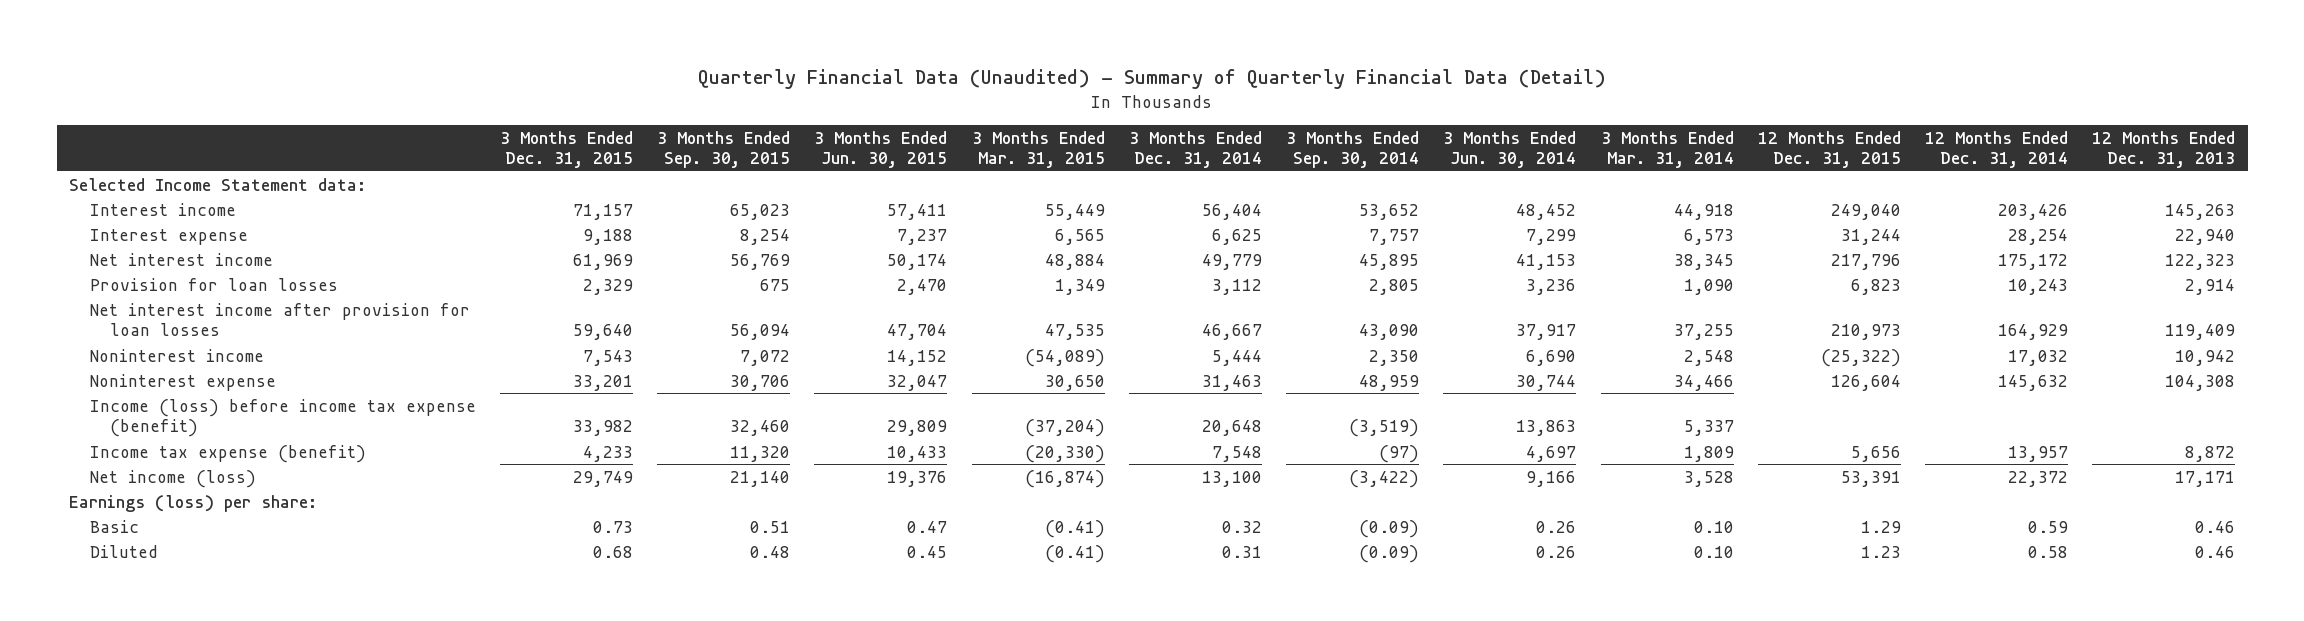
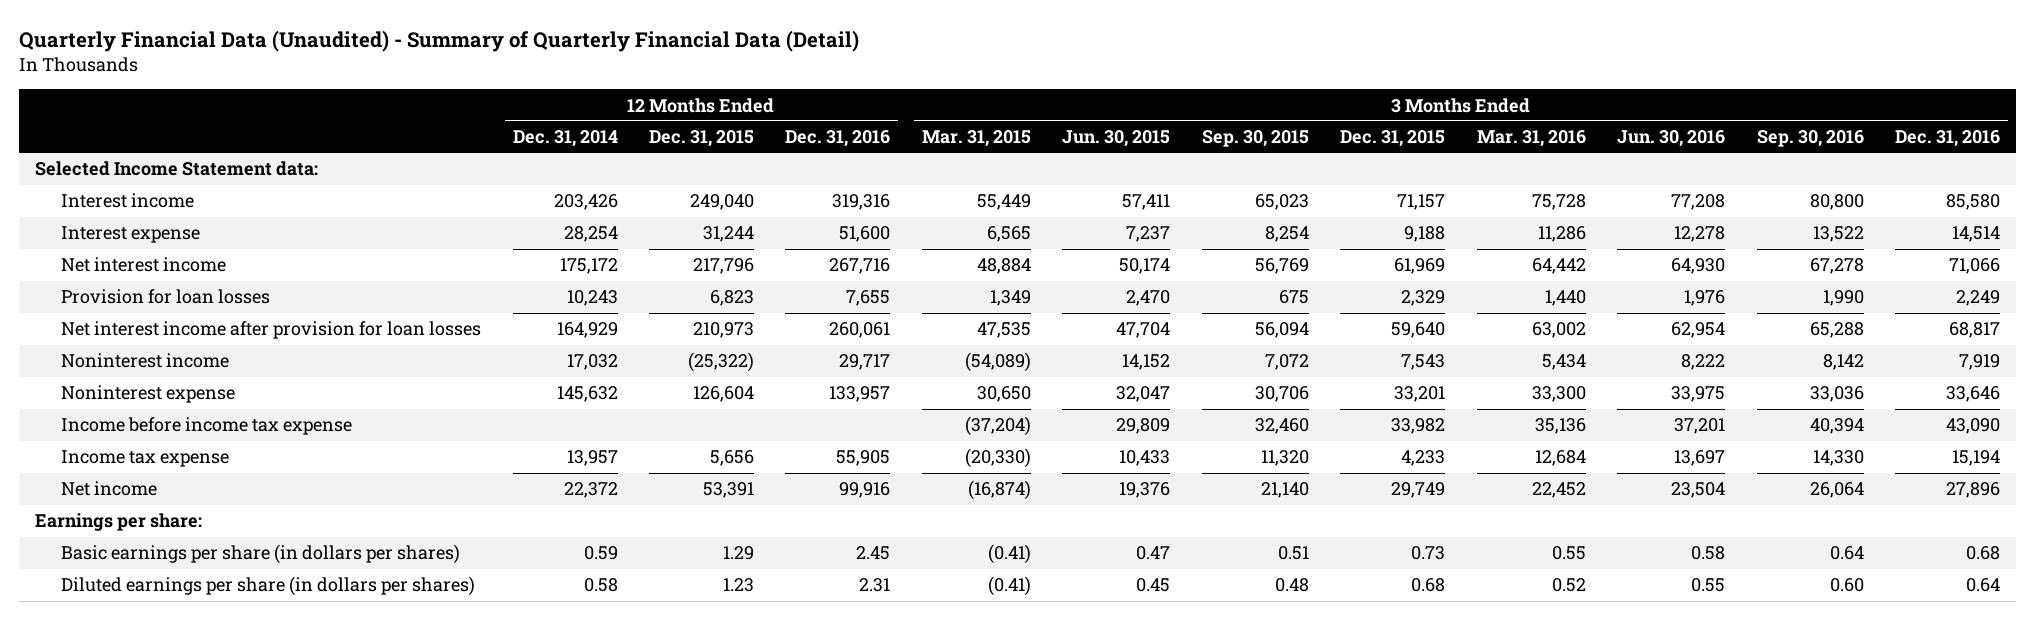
[1128,130,1262,169] 3 Months Ended Dec. 31, 2014 -> none
[1286,130,1420,169] 3 Months Ended Sep. 30, 2014 -> none
[1443,130,1577,169] 3 Months Ended Jun. 30, 2014 -> none
[1600,130,1734,169] 3 Months Ended Mar. 31, 2014 -> none
[2092,130,2236,169] 12 Months Ended Dec. 31, 2013 -> none
none -> [785,130,891,148] Dec. 31, 2016
none -> [1476,130,1586,148] Mar. 31, 2016
none -> [1617,130,1726,148] Jun. 30, 2016
none -> [1756,130,1864,148] Sep. 30, 2016
none -> [1895,130,2001,148] Dec. 31, 2016
[89,398,476,438] Income (loss) before income tax expense (benefit) -> [61,417,353,436] Income before income tax expense
[89,444,366,463] Income tax expense (benefit) -> [61,450,230,468] Income tax expense
[89,469,256,488] Net income (loss) -> [61,481,158,497] Net income
[68,494,317,512] Earnings (loss) per share: -> [34,513,202,532] Earnings per share:
[89,519,139,533] Basic -> [61,544,461,565] Basic earnings per share (in dollars per shares)
[89,544,158,558] Diluted -> [61,576,476,597] Diluted earnings per share (in dollars per shares)

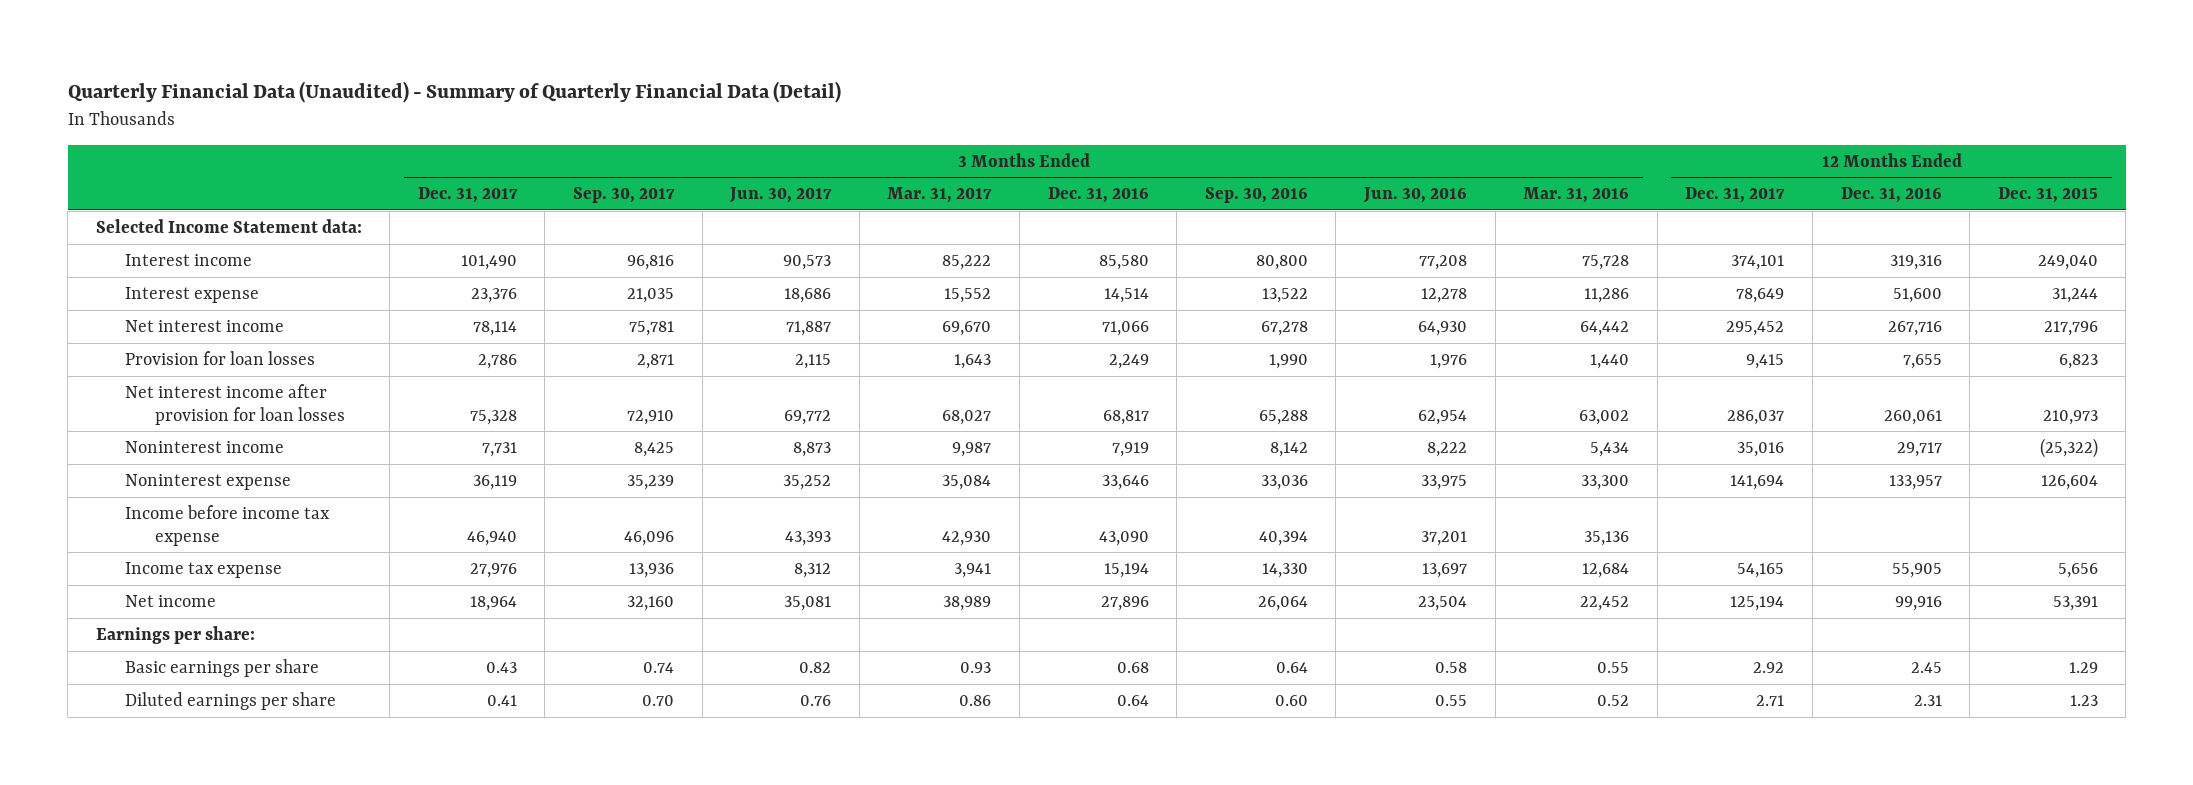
[512,130,618,148] Dec. 31, 2014 -> none
[921,130,1031,148] Mar. 31, 2015 -> none
[1062,130,1171,148] Jun. 30, 2015 -> none
[1201,130,1309,148] Sep. 30, 2015 -> none
[1340,130,1446,148] Dec. 31, 2015 -> none
none -> [417,187,518,204] Dec. 31, 2017
none -> [573,187,676,204] Sep. 30, 2017
none -> [729,187,833,204] Jun. 30, 2017
none -> [887,187,993,204] Mar. 31, 2017
none -> [1685,187,1786,204] Dec. 31, 2017
[61,544,461,565] Basic earnings per share (in dollars per shares) -> [125,658,320,677] Basic earnings per share
[61,576,476,597] Diluted earnings per share (in dollars per shares) -> [125,691,337,710] Diluted earnings per share

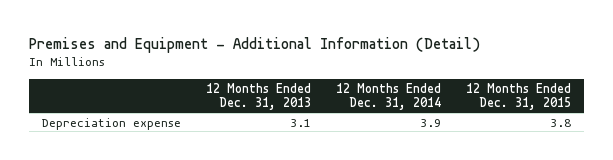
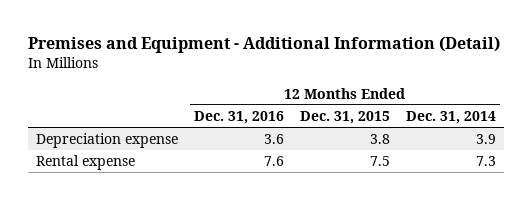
[206,82,312,111] 12 Months Ended Dec. 31, 2013 -> none
none -> [193,110,284,124] Dec. 31, 2016
none -> [35,155,135,171] Rental expense

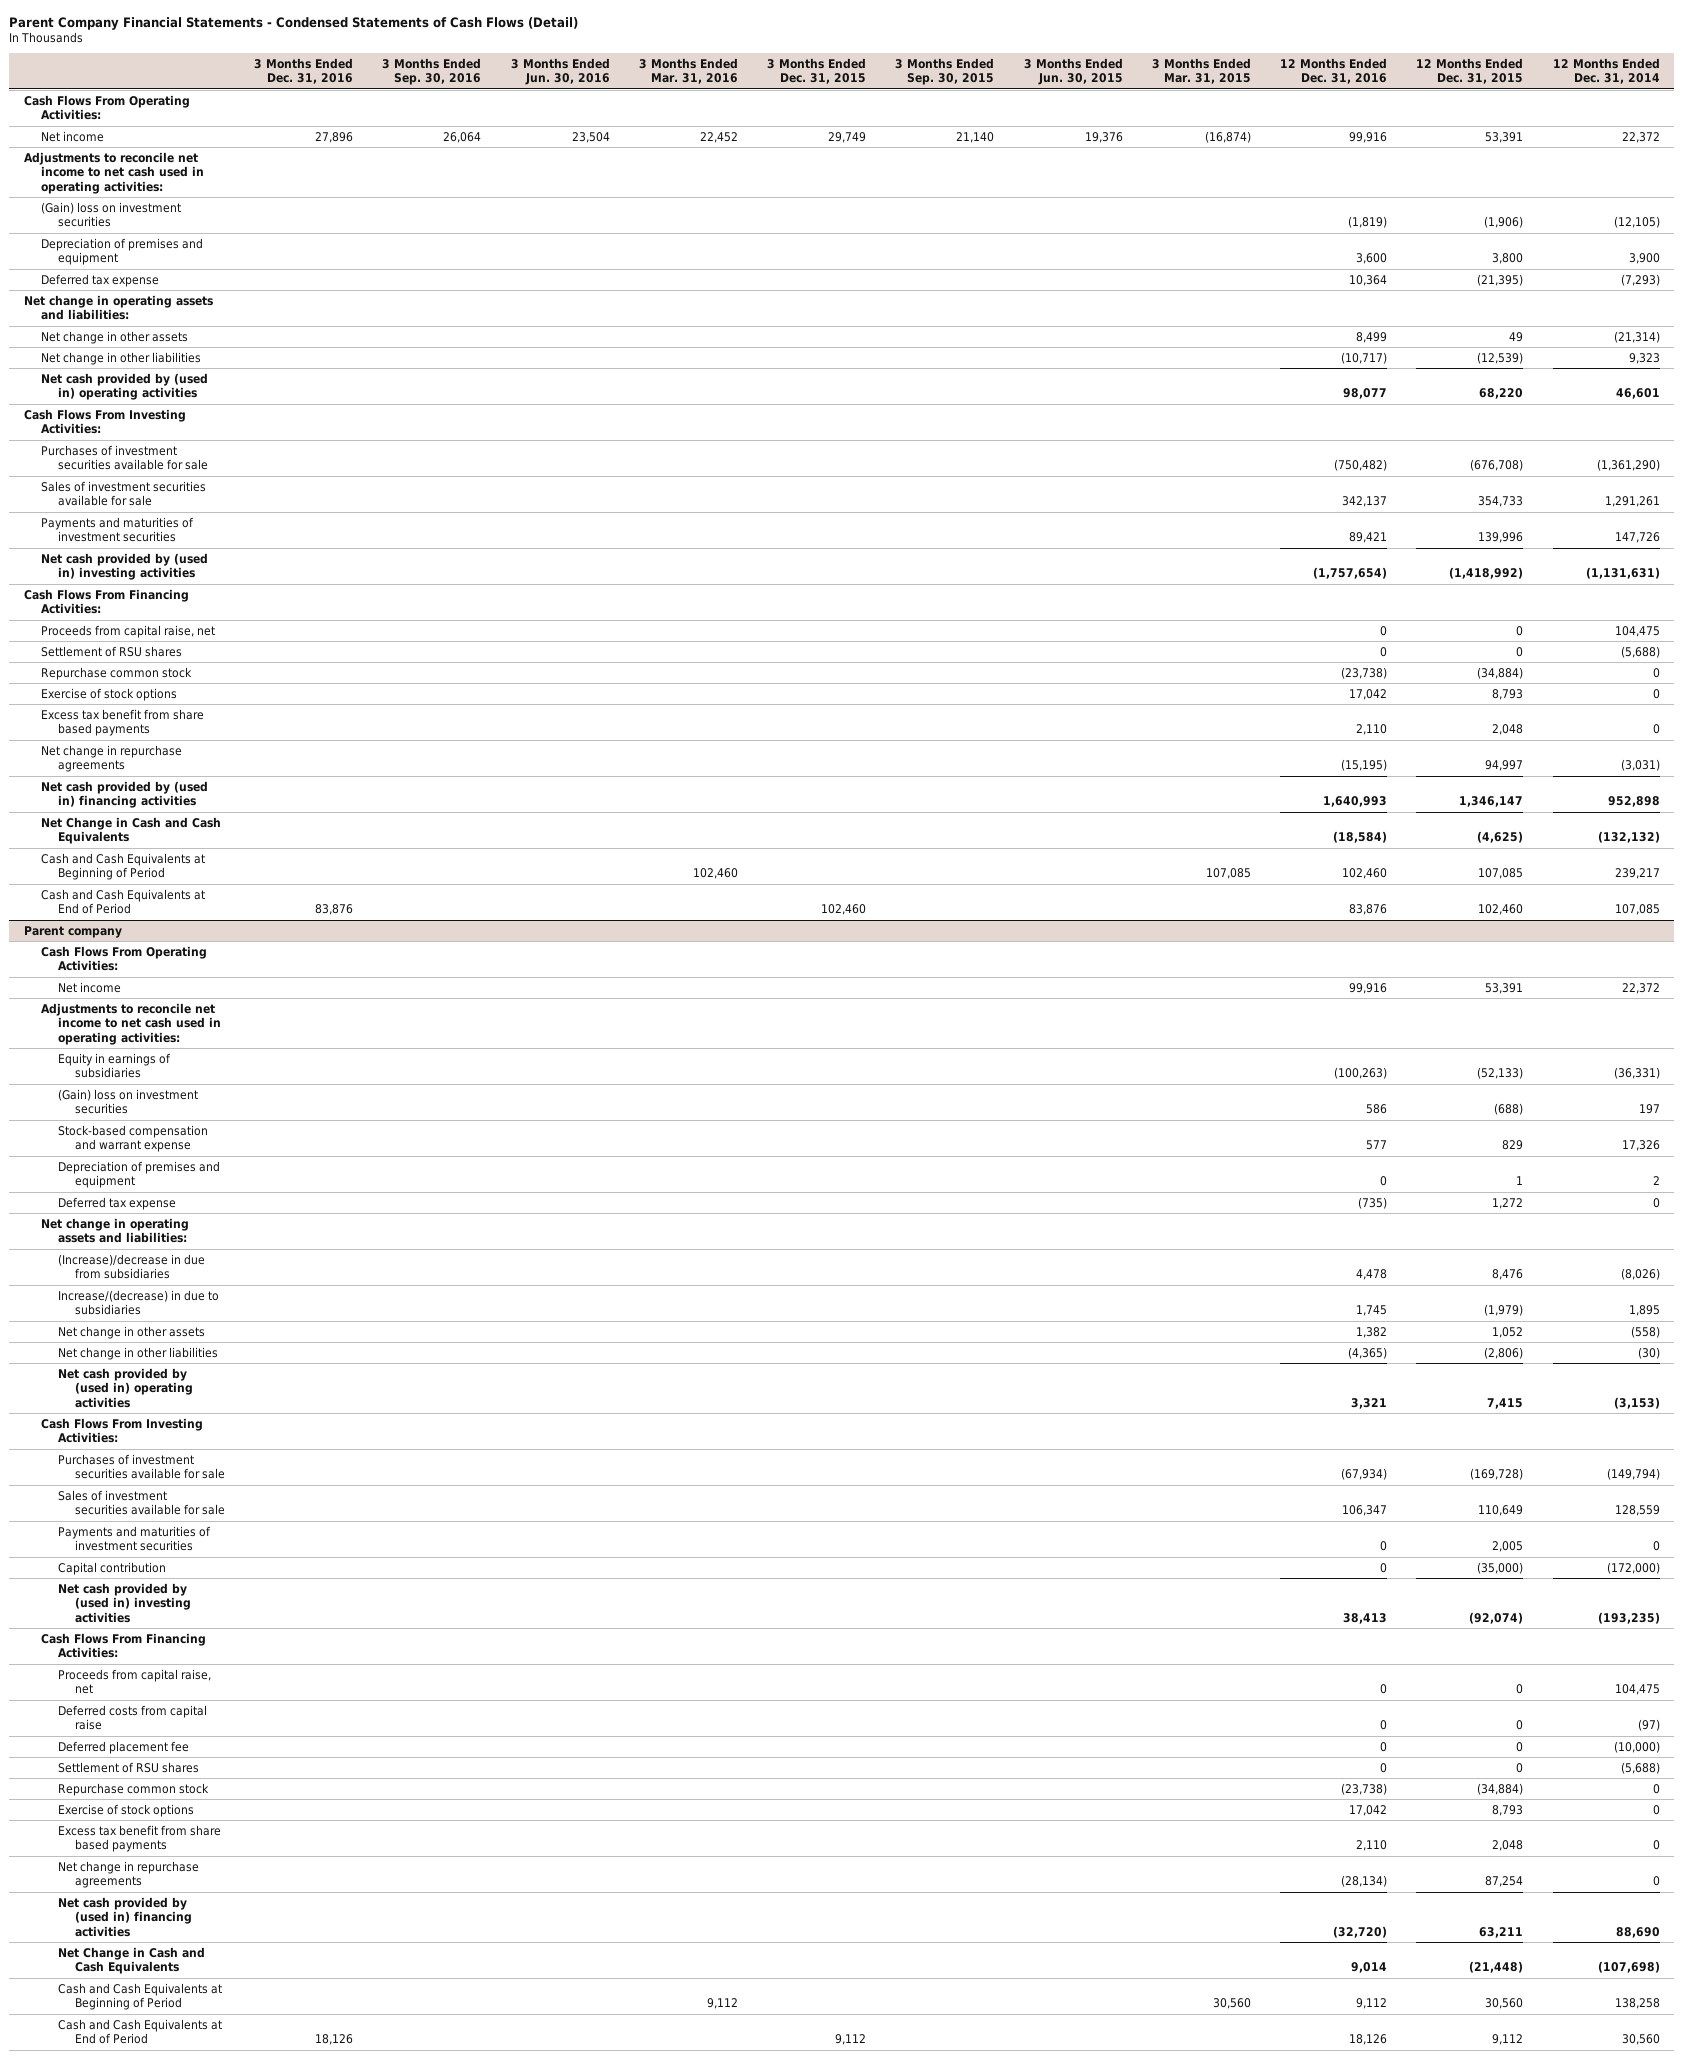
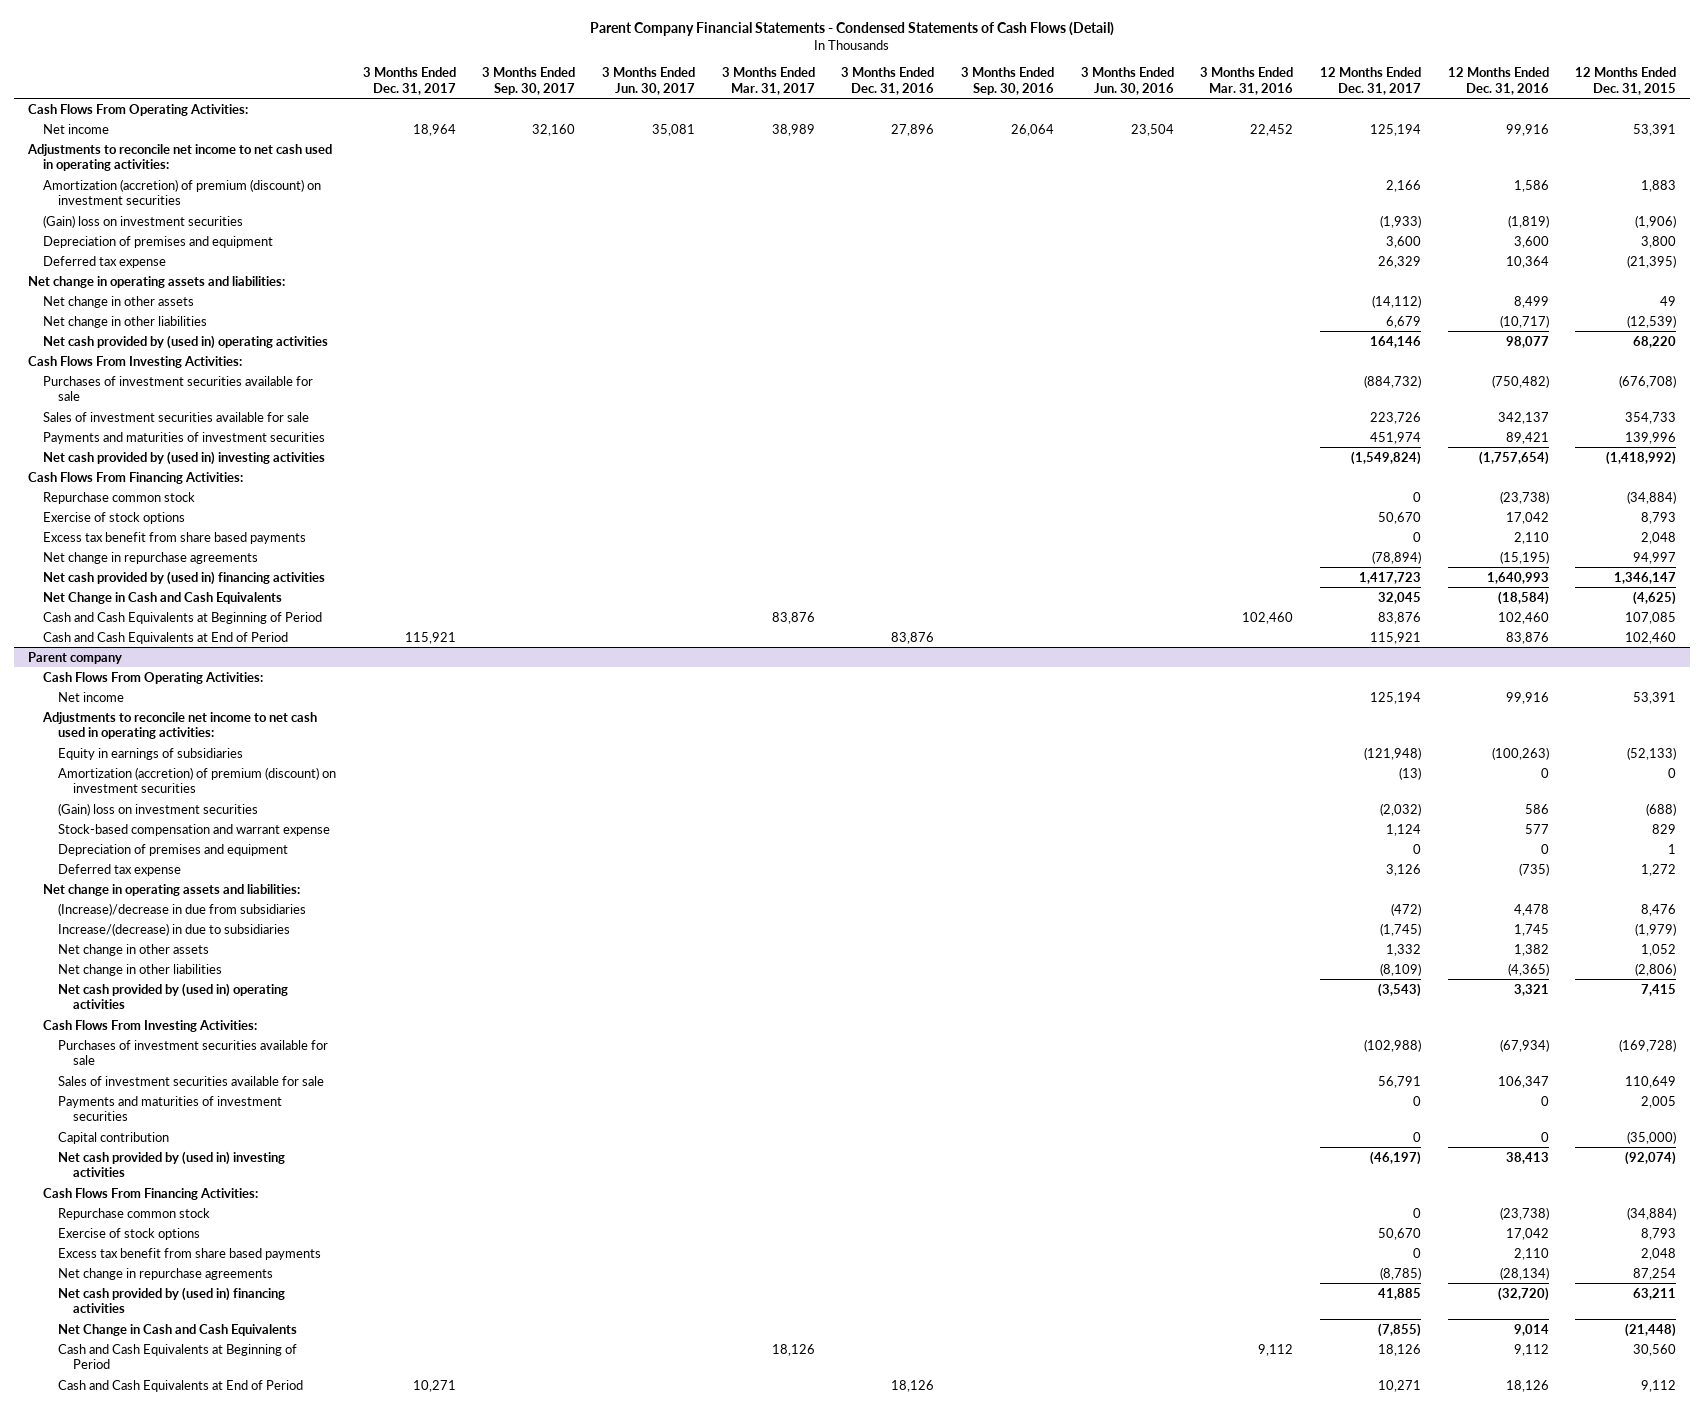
[767,57,867,85] 3 Months Ended Dec. 31, 2015 -> none
[895,57,995,86] 3 Months Ended Sep. 30, 2015 -> none
[1023,57,1123,86] 3 Months Ended Jun. 30, 2015 -> none
[1151,57,1251,85] 3 Months Ended Mar. 31, 2015 -> none
[1552,57,1660,85] 12 Months Ended Dec. 31, 2014 -> none
none -> [362,66,456,95] 3 Months Ended Dec. 31, 2017
none -> [482,66,576,95] 3 Months Ended Sep. 30, 2017
none -> [602,66,696,95] 3 Months Ended Jun. 30, 2017
none -> [721,66,815,95] 3 Months Ended Mar. 31, 2017
none -> [1320,66,1422,95] 12 Months Ended Dec. 31, 2017
none -> [42,178,321,206] Amortization (accretion) of premium (discount) on investment securities
[40,624,215,638] Proceeds from capital raise, net -> none
[40,645,182,657] Settlement of RSU shares -> none
none -> [58,766,337,794] Amortization (accretion) of premium (discount) on investment securities
[57,1668,211,1695] Proceeds from capital raise, net -> none
[57,1704,207,1731] Deferred costs from capital raise -> none
[57,1740,189,1754] Deferred placement fee -> none
[57,1761,199,1773] Settlement of RSU shares -> none

